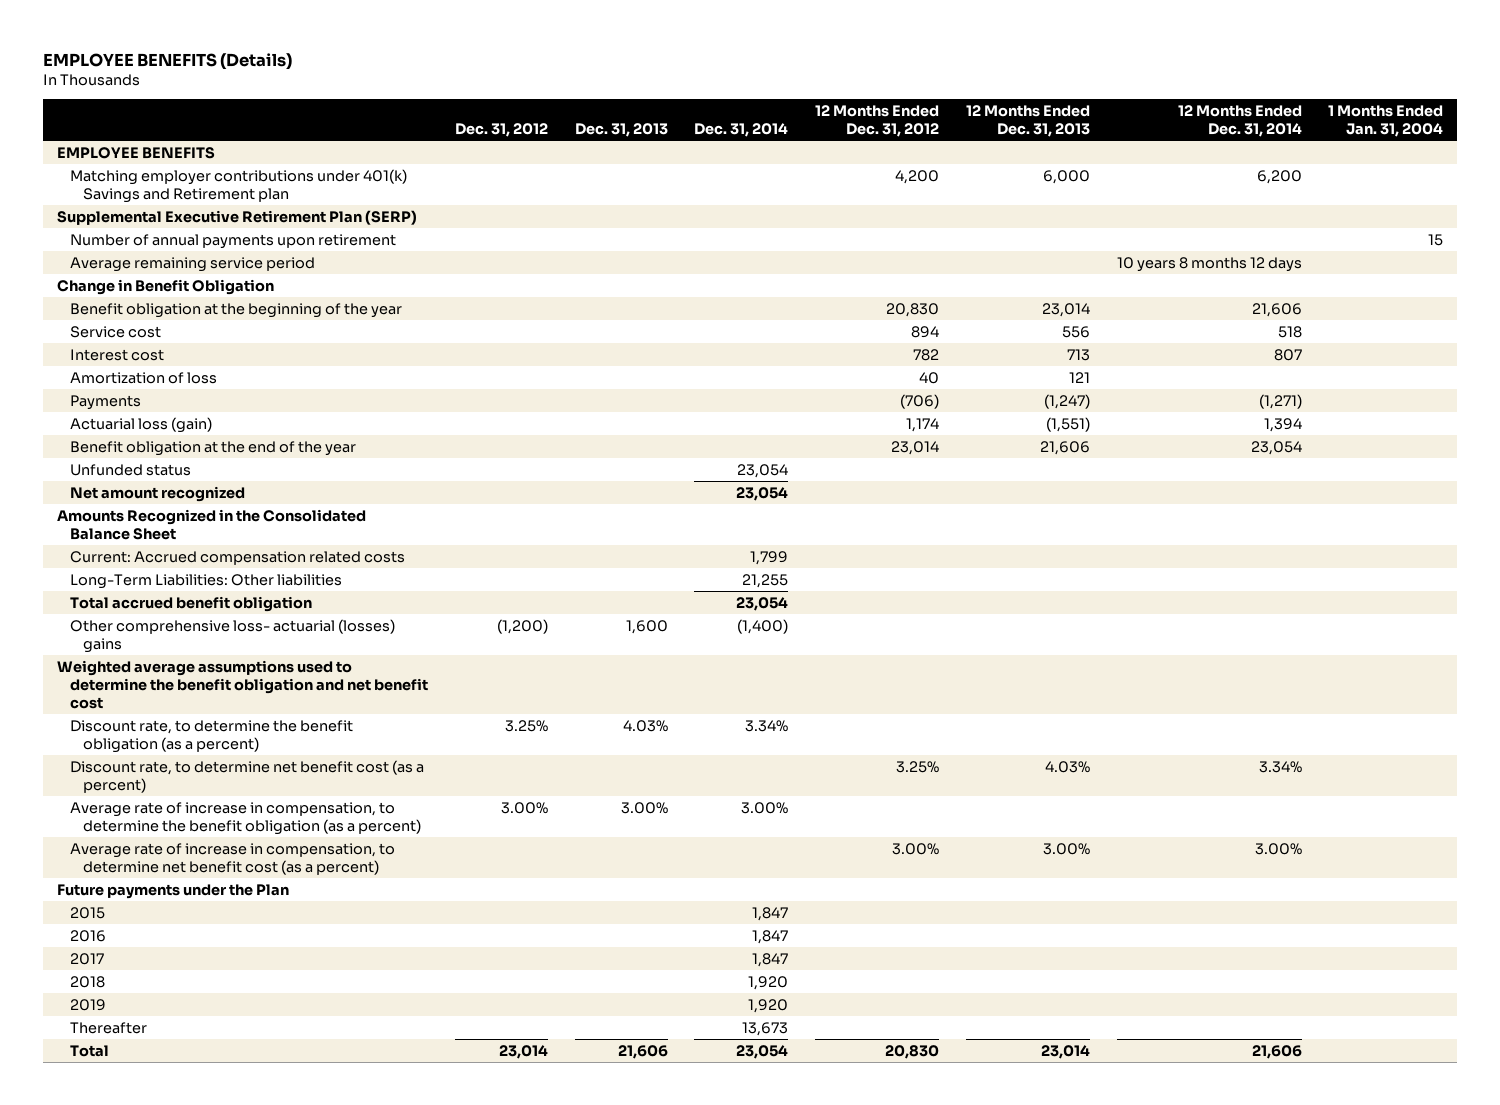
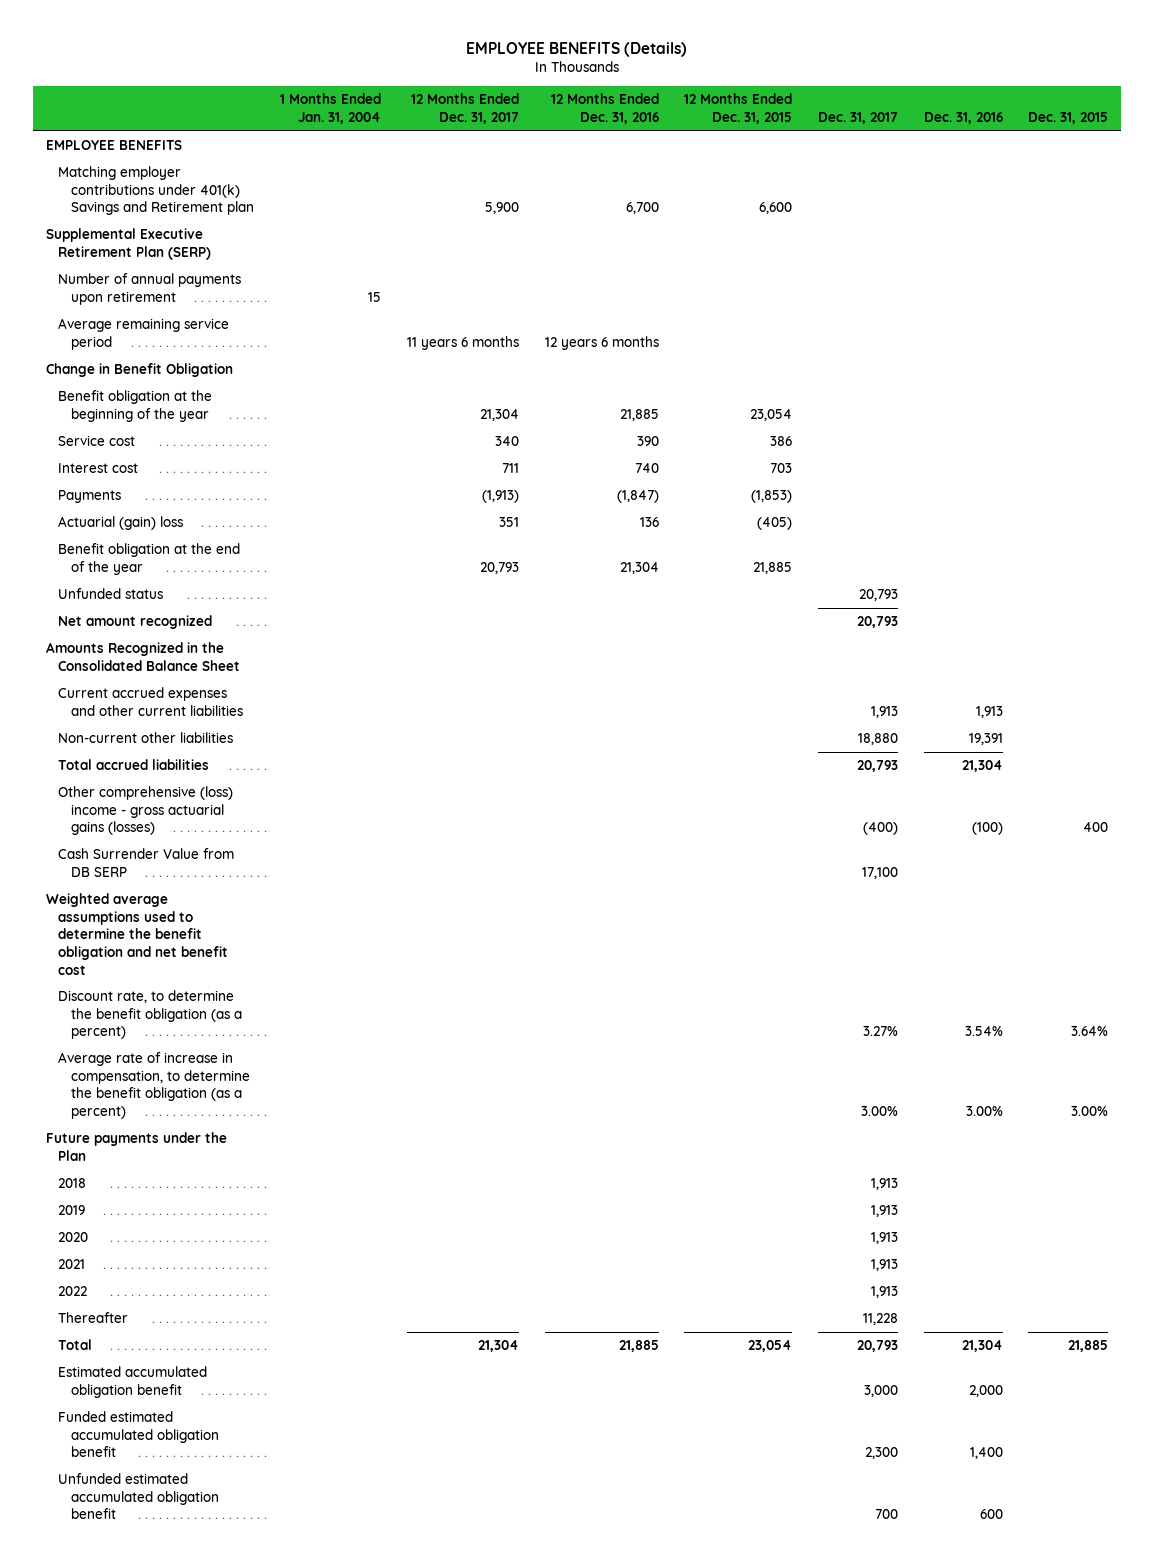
[454,123,548,138] Dec. 31, 2012 -> none
[574,123,668,138] Dec. 31, 2013 -> none
[694,123,789,138] Dec. 31, 2014 -> none
[815,105,940,138] 12 Months Ended Dec. 31, 2012 -> none
[965,105,1090,138] 12 Months Ended Dec. 31, 2013 -> none
[1177,105,1302,138] 12 Months Ended Dec. 31, 2014 -> none
none -> [410,93,519,125] 12 Months Ended Dec. 31, 2017
none -> [550,93,659,125] 12 Months Ended Dec. 31, 2016
none -> [684,93,793,125] 12 Months Ended Dec. 31, 2015
none -> [817,112,898,125] Dec. 31, 2017
none -> [923,112,1003,125] Dec. 31, 2016
none -> [1028,112,1109,125] Dec. 31, 2015
[70,371,218,384] Amortization of loss -> none
[70,416,213,433] Actuarial loss (gain) -> [58,516,184,531] Actuarial (gain) loss
[70,550,406,565] Current: Accrued compensation related costs -> [58,687,244,716] Current accrued expenses and other current liabilities
[70,573,343,589] Long-Term Liabilities: Other liabilities -> [58,732,234,744] Non-current other liabilities
[70,595,313,612] Total accrued benefit obligation -> [58,759,210,771] Total accrued liabilities
[70,618,396,653] Other comprehensive loss- actuarial (losses) gains -> [58,786,234,836] Other comprehensive (loss) income - gross actuarial gains (losses)
none -> [58,848,235,877] Cash Surrender Value from DB SERP
[70,759,425,793] Discount rate, to determine net benefit cost (as a percent) -> none
[70,842,396,875] Average rate of increase in compensation, to determine net benefit cost (as a percent) -> none
[70,906,106,919] 2015 -> none
[70,929,107,942] 2016 -> none
[70,952,105,965] 2017 -> none
none -> [58,1232,89,1243] 2020
none -> [58,1259,86,1270] 2021
none -> [58,1286,88,1297] 2022
none -> [58,1366,208,1398] Estimated accumulated obligation benefit
none -> [58,1411,220,1458] Funded estimated accumulated obligation benefit
none -> [58,1473,220,1520] Unfunded estimated accumulated obligation benefit

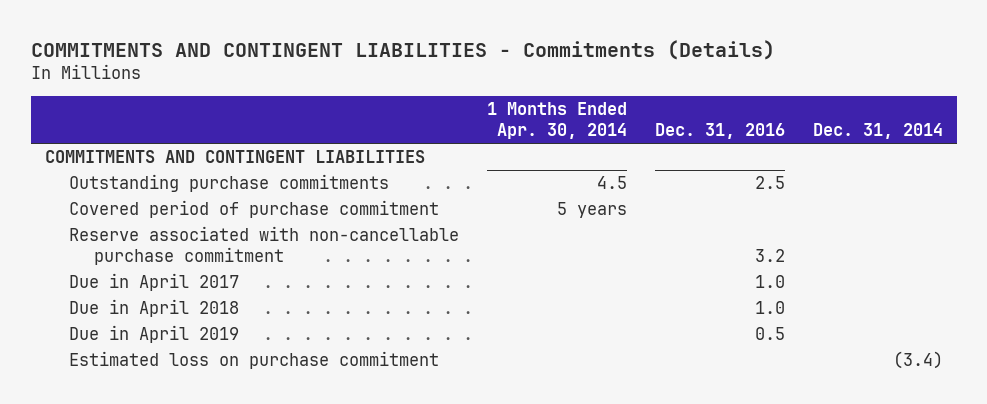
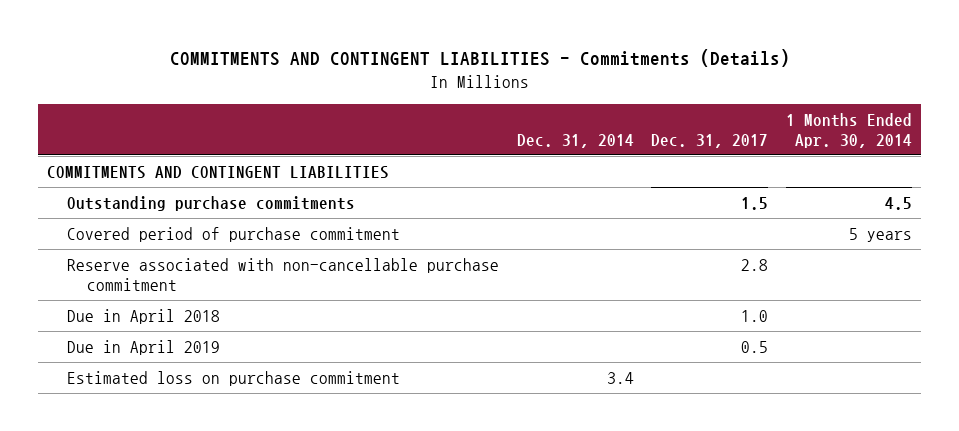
[654,123,785,140] Dec. 31, 2016 -> none
none -> [651,133,769,148] Dec. 31, 2017
[69,273,240,292] Due in April 2017 -> none
[892,351,943,370] (3.4) -> [606,371,634,384] 3.4

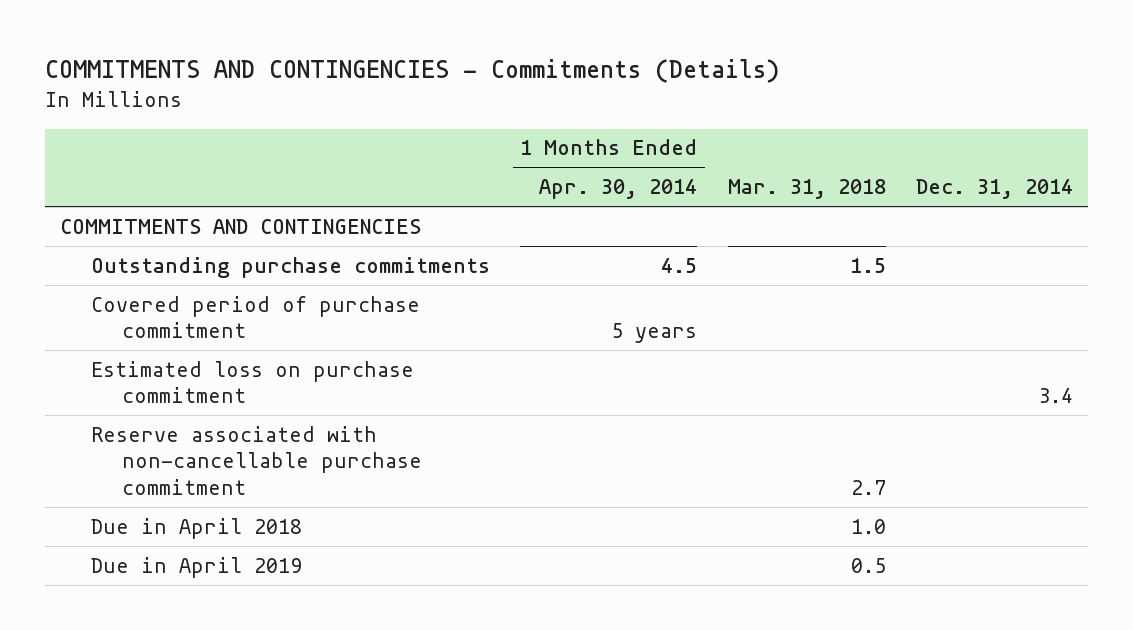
[169,49,790,68] COMMITMENTS AND CONTINGENT LIABILITIES - Commitments (Details) -> [44,59,779,84] COMMITMENTS AND CONTINGENCIES - Commitments (Details)
[651,133,769,148] Dec. 31, 2017 -> none
none -> [727,179,886,200] Mar. 31, 2018
[47,165,390,179] COMMITMENTS AND CONTINGENT LIABILITIES -> [60,218,422,234] COMMITMENTS AND CONTINGENCIES
[66,370,400,386] Estimated loss on purchase commitment -> [91,360,415,404] Estimated loss on purchase commitment

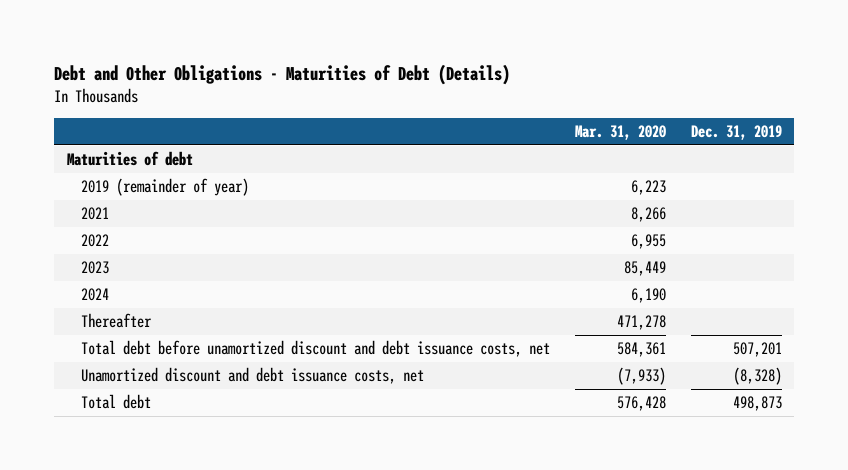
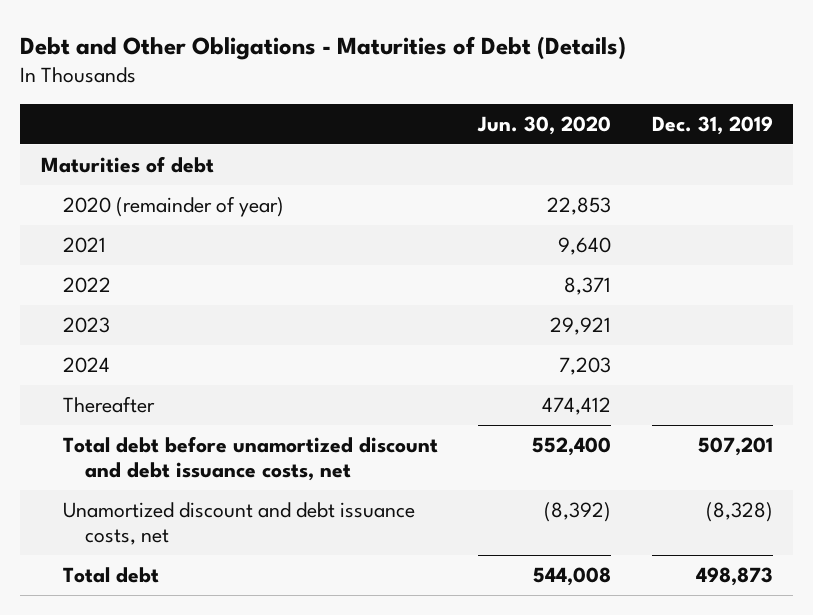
[574,125,666,141] Mar. 31, 2020 -> none
none -> [477,115,612,135] Jun. 30, 2020
[81,177,250,196] 2019 (remainder of year) -> [62,196,284,218] 2020 (remainder of year)

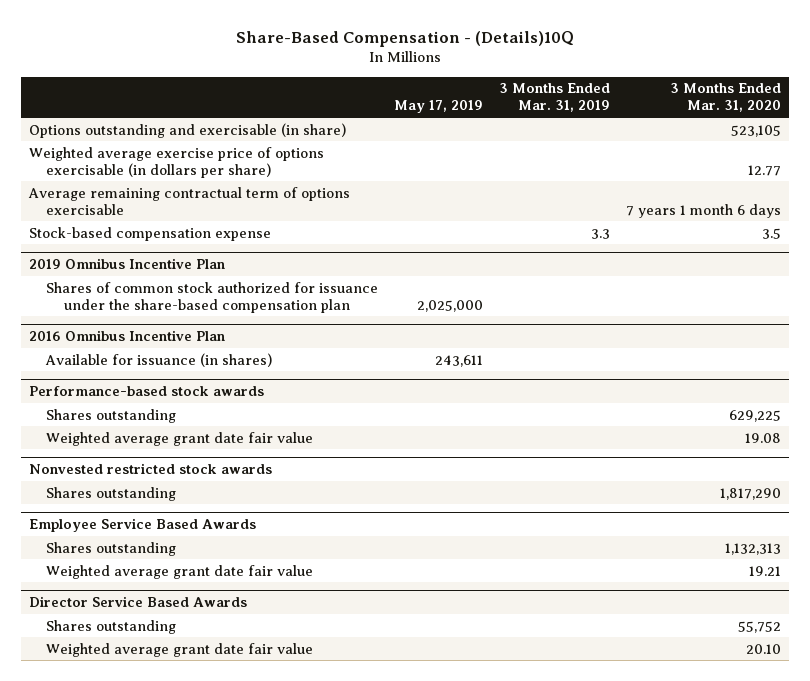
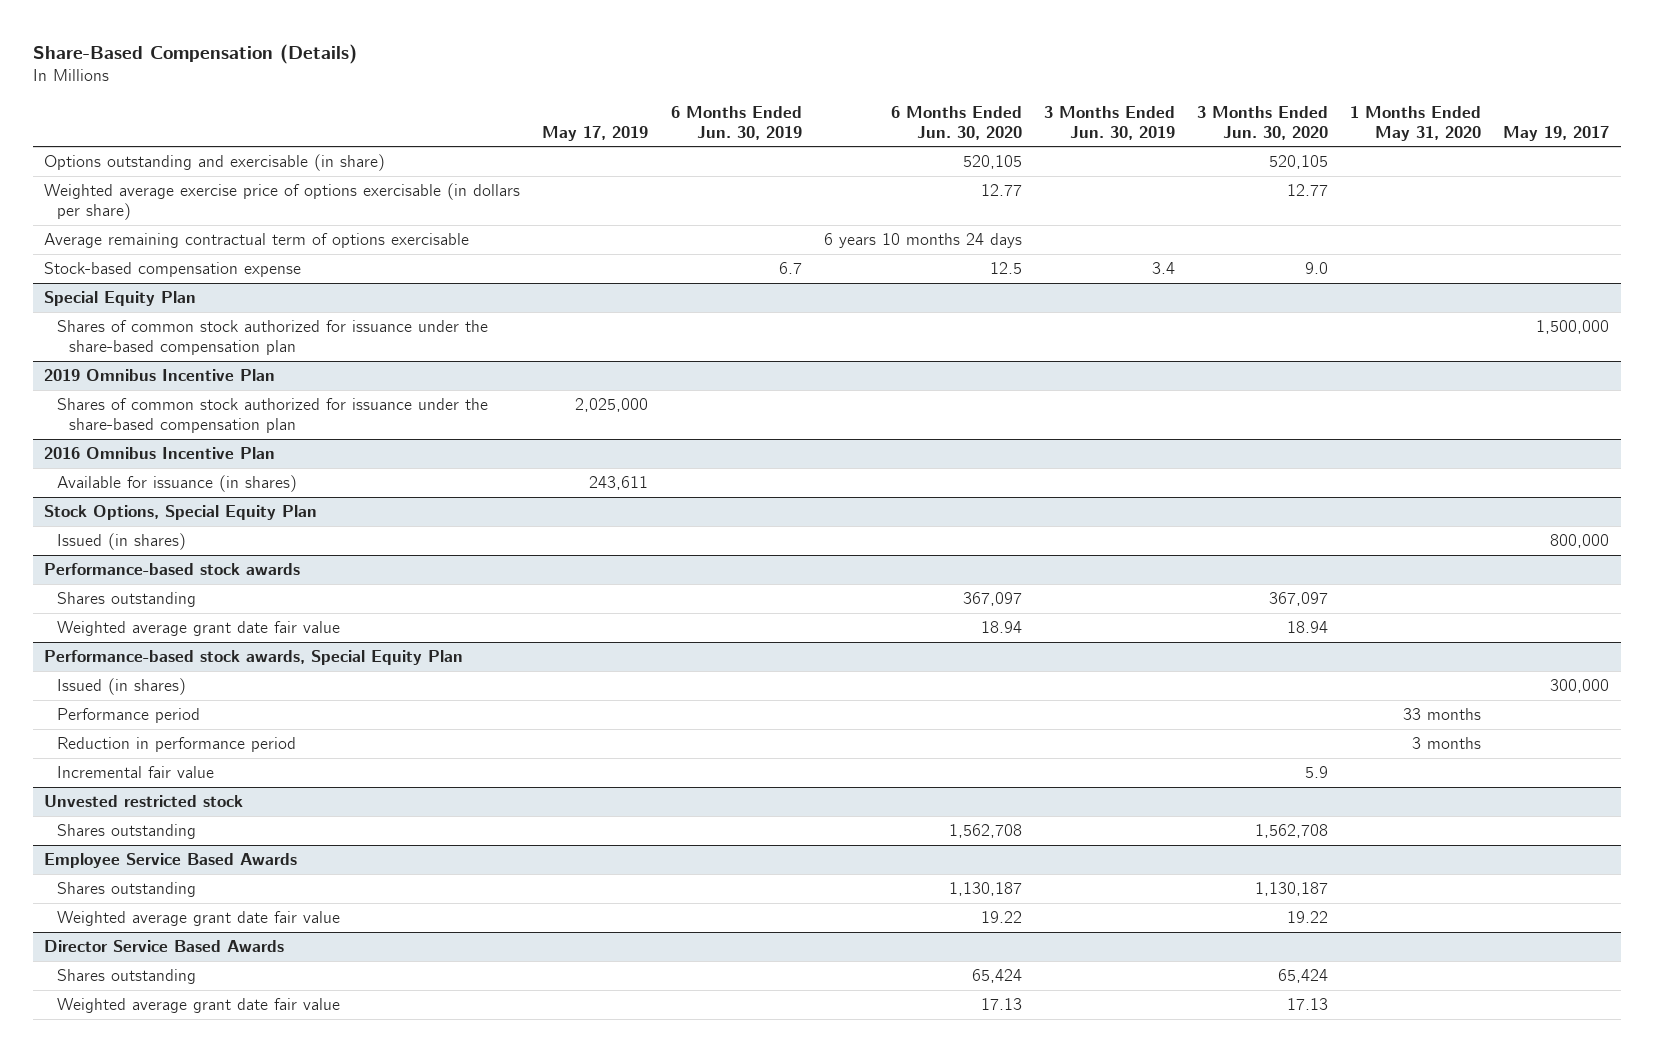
[235,31,574,48] Share-Based Compensation - (Details)10Q -> [33,43,358,64] Share-Based Compensation (Details)
[499,83,611,113] 3 Months Ended Mar. 31, 2019 -> none
[670,83,782,113] 3 Months Ended Mar. 31, 2020 -> none
none -> [670,105,802,140] 6 Months Ended Jun. 30, 2019
none -> [890,105,1022,140] 6 Months Ended Jun. 30, 2020
none -> [1043,105,1175,140] 3 Months Ended Jun. 30, 2019
none -> [1197,105,1329,140] 3 Months Ended Jun. 30, 2020
none -> [1350,105,1482,141] 1 Months Ended May 31, 2020
none -> [1503,125,1610,141] May 19, 2017
none -> [44,291,197,307] Special Equity Plan
none -> [56,320,488,356] Shares of common stock authorized for issuance under the share-based compensation plan
none -> [44,505,318,521] Stock Options, Special Equity Plan
none -> [56,533,186,551] Issued (in shares)
none -> [44,650,464,666] Performance-based stock awards, Special Equity Plan
none -> [56,678,186,696] Issued (in shares)
none -> [56,708,200,724] Performance period
none -> [56,737,296,753] Reduction in performance period
none -> [56,766,214,779] Incremental fair value
[28,463,272,475] Nonvested restricted stock awards -> [44,795,244,808] Unvested restricted stock

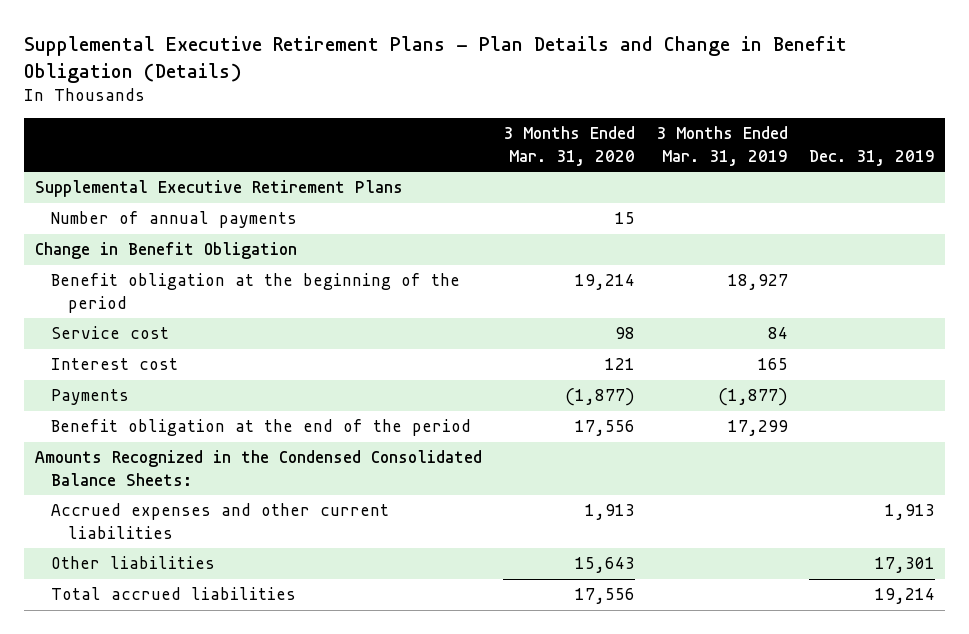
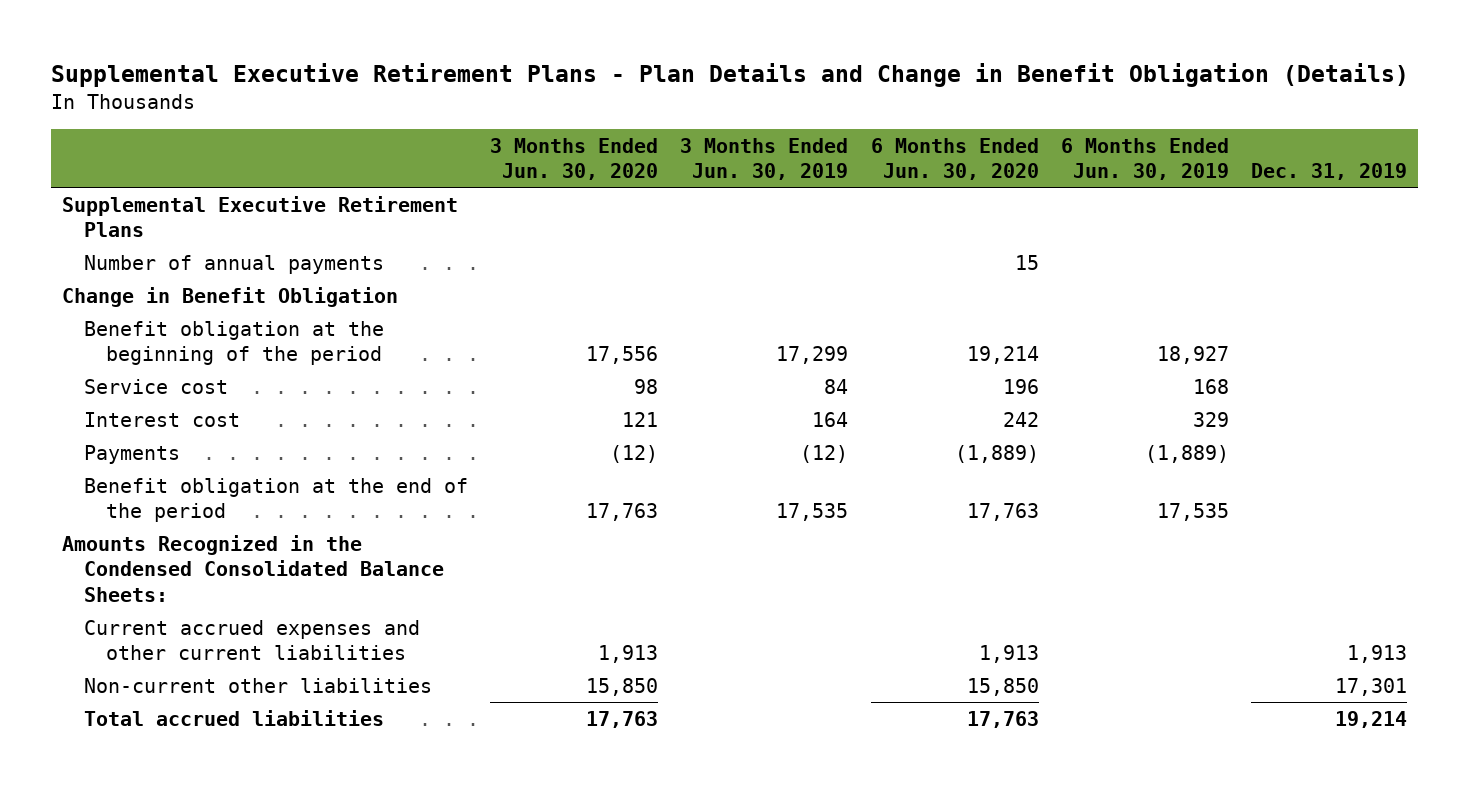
[502,126,635,166] 3 Months Ended Mar. 31, 2020 -> none
[655,126,788,166] 3 Months Ended Mar. 31, 2019 -> none
none -> [490,138,659,181] 3 Months Ended Jun. 30, 2020
none -> [680,138,849,181] 3 Months Ended Jun. 30, 2019
none -> [870,138,1039,181] 6 Months Ended Jun. 30, 2020
none -> [1060,138,1229,181] 6 Months Ended Jun. 30, 2019
[51,503,390,539] Accrued expenses and other current liabilities -> [83,619,420,661] Current accrued expenses and other current liabilities
[51,556,216,570] Other liabilities -> [83,677,432,693] Non-current other liabilities

